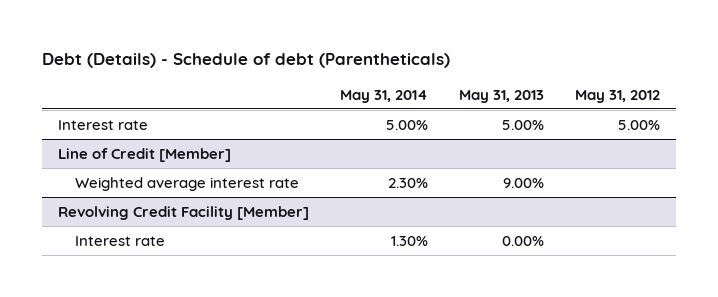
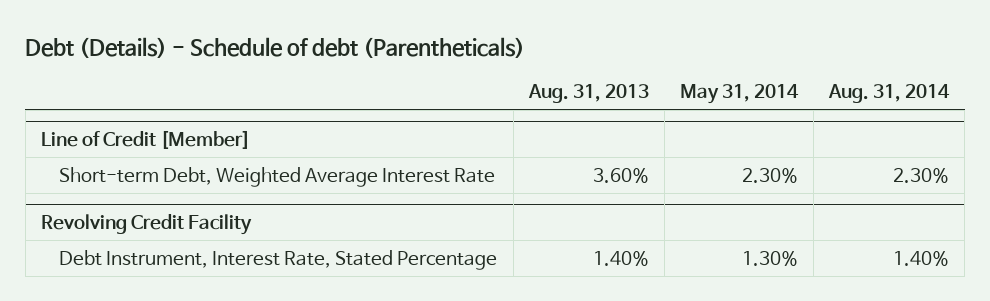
[459,89,545,103] May 31, 2013 -> none
[575,89,661,103] May 31, 2012 -> none
none -> [527,84,649,104] Aug. 31, 2013
none -> [827,84,950,104] Aug. 31, 2014
[57,119,148,130] Interest rate -> none
[75,176,300,191] Weighted average interest rate -> [59,166,496,187] Short-term Debt, Weighted Average Interest Rate
[57,205,309,220] Revolving Credit Facility [Member] -> [40,213,252,235] Revolving Credit Facility
[75,235,166,246] Interest rate -> [59,249,498,270] Debt Instrument, Interest Rate, Stated Percentage

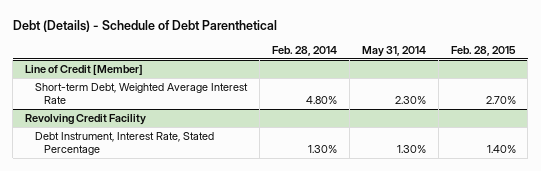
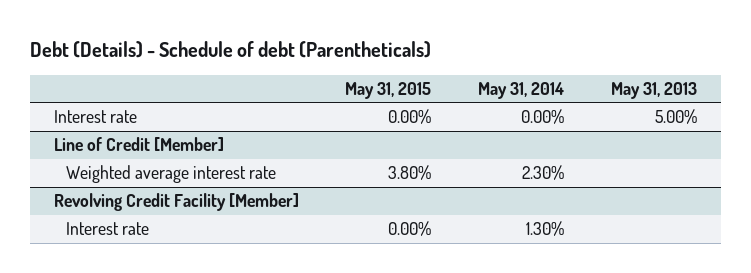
[12,19,277,32] Debt (Details) - Schedule of Debt Parenthetical -> [30,41,432,59] Debt (Details) - Schedule of debt (Parentheticals)
[271,45,337,56] Feb. 28, 2014 -> none
[450,45,516,56] Feb. 28, 2015 -> none
none -> [345,81,432,99] May 31, 2015
none -> [611,81,698,99] May 31, 2013
none -> [53,110,137,124] Interest rate
[34,82,248,104] Short-term Debt, Weighted Average Interest Rate -> [66,165,277,184] Weighted average interest rate
[25,113,147,125] Revolving Credit Facility -> [53,193,299,212] Revolving Credit Facility [Member]
[34,131,214,155] Debt Instrument, Interest Rate, Stated Percentage -> [66,222,150,236] Interest rate

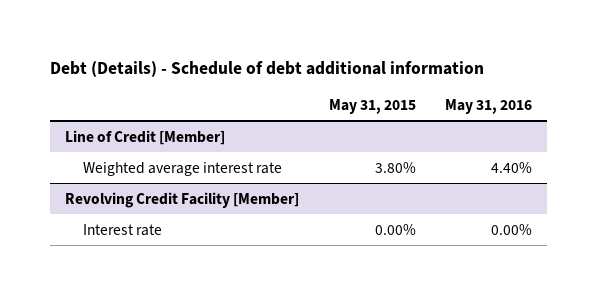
[30,41,432,59] Debt (Details) - Schedule of debt (Parentheticals) -> [49,60,484,77] Debt (Details) - Schedule of debt additional information
[478,81,565,99] May 31, 2014 -> none
[611,81,698,99] May 31, 2013 -> none
none -> [445,98,533,114] May 31, 2016
[53,110,137,124] Interest rate -> none

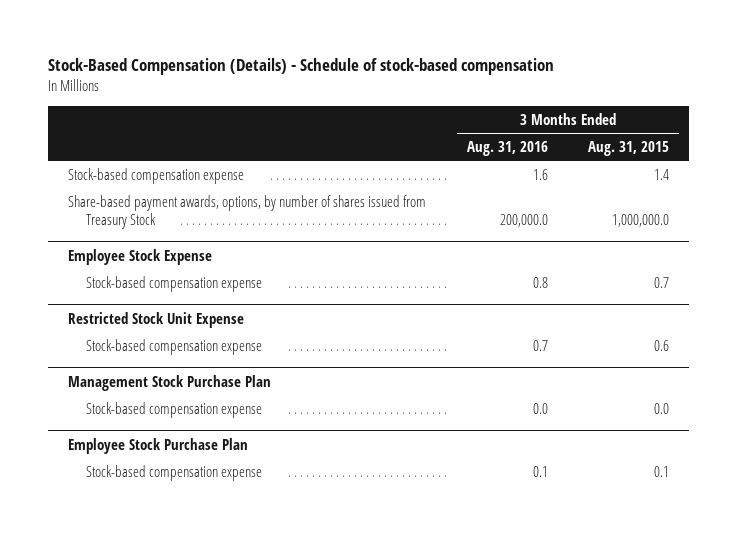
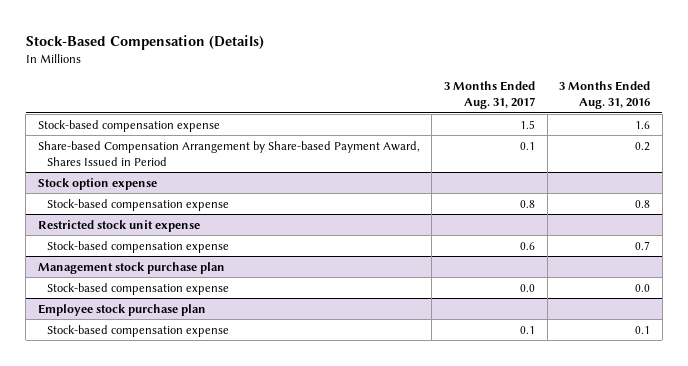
[48,58,555,76] Stock-Based Compensation (Details) - Schedule of stock-based compensation -> [25,34,264,50] Stock-Based Compensation (Details)
[587,140,669,156] Aug. 31, 2015 -> none
none -> [443,81,535,110] 3 Months Ended Aug. 31, 2017
[68,194,427,229] Share-based payment awards, options, by number of shares issued from Treasury Stock -> none
none -> [37,140,420,166] Share-based Compensation Arrangement by Share-based Payment Award, Shares Issued in Period
[68,248,213,265] Employee Stock Expense -> [37,177,157,190] Stock option expense
[68,311,245,328] Restricted Stock Unit Expense -> [37,219,200,232] Restricted stock unit expense
[68,374,272,391] Management Stock Purchase Plan -> [37,261,225,274] Management stock purchase plan
[68,437,249,454] Employee Stock Purchase Plan -> [37,303,206,316] Employee stock purchase plan

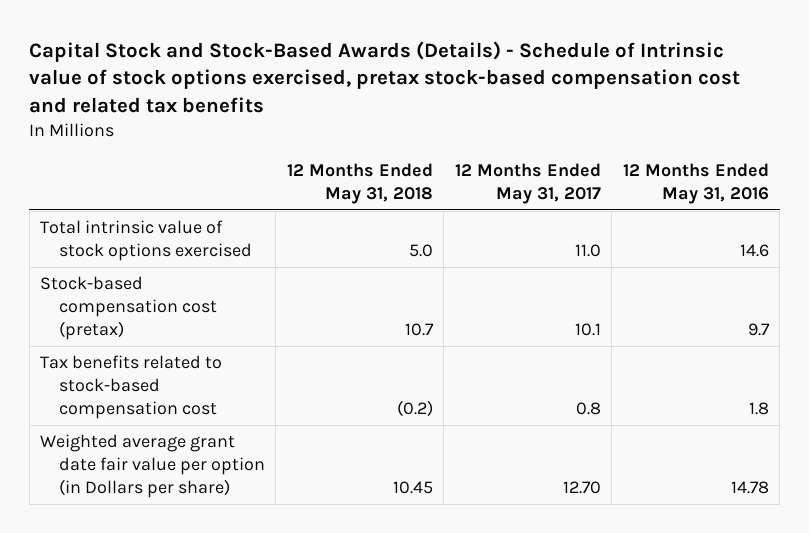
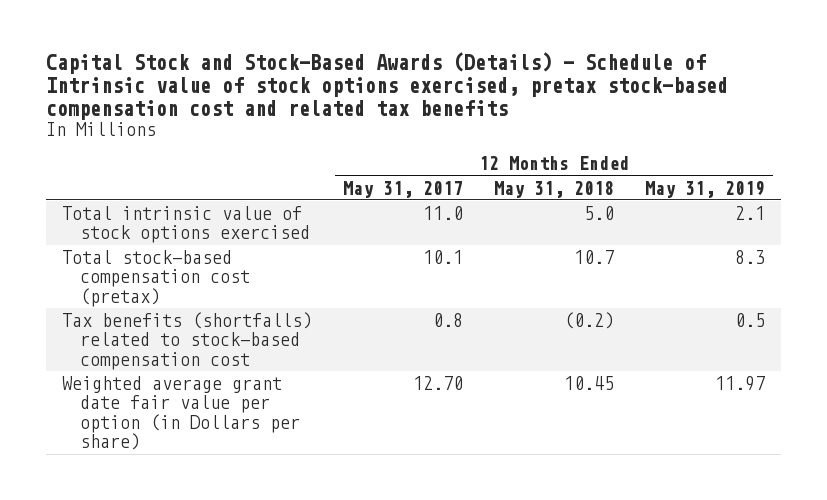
[622,162,769,204] 12 Months Ended May 31, 2016 -> none
none -> [645,180,766,198] May 31, 2019
[40,276,217,341] Stock-based compensation cost (pretax) -> [61,250,251,307] Total stock-based compensation cost (pretax)
[40,355,223,420] Tax benefits related to stock-based compensation cost -> [61,312,312,370] Tax benefits (shortfalls) related to stock-based compensation cost

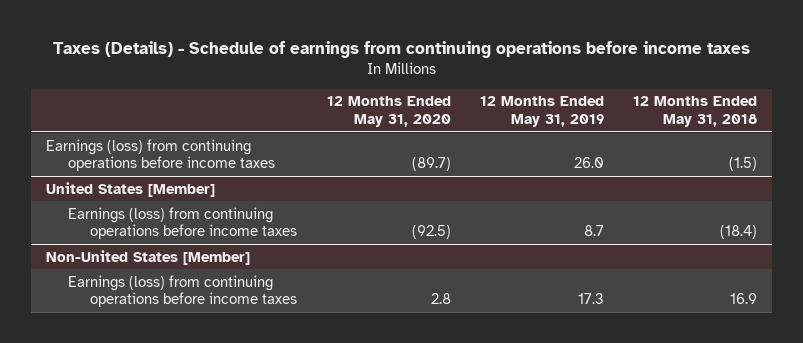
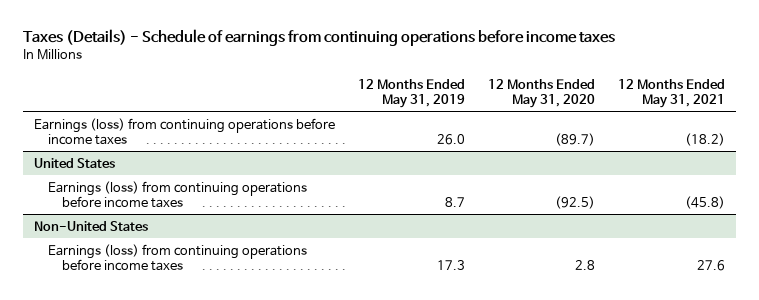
[633,96,758,128] 12 Months Ended May 31, 2018 -> none
none -> [617,78,725,108] 12 Months Ended May 31, 2021
[45,181,215,197] United States [Member] -> [34,157,116,168] United States
[45,249,250,265] Non-United States [Member] -> [34,220,149,231] Non-United States

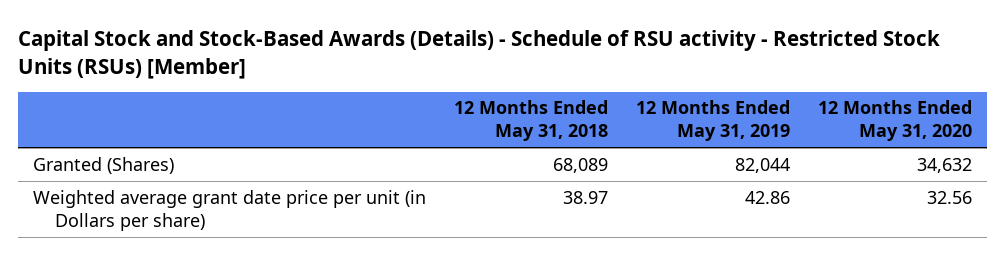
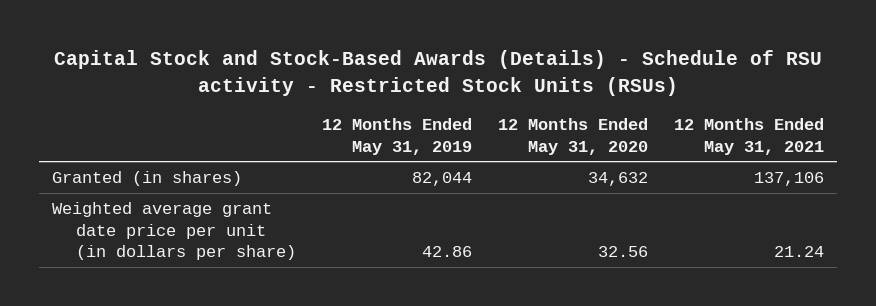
[18,30,941,79] Capital Stock and Stock-Based Awards (Details) - Schedule of RSU activity - Restricted Stock Units (RSUs) [Member] -> [53,50,822,97] Capital Stock and Stock-Based Awards (Details) - Schedule of RSU activity - Restricted Stock Units (RSUs)
[453,100,608,142] 12 Months Ended May 31, 2018 -> none
none -> [674,118,825,155] 12 Months Ended May 31, 2021
[32,156,174,174] Granted (Shares) -> [51,170,242,186] Granted (in shares)
[32,189,426,231] Weighted average grant date price per unit (in Dollars per share) -> [51,201,297,261] Weighted average grant date price per unit (in dollars per share)

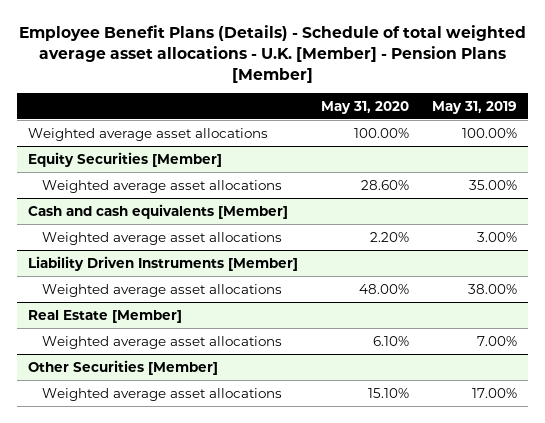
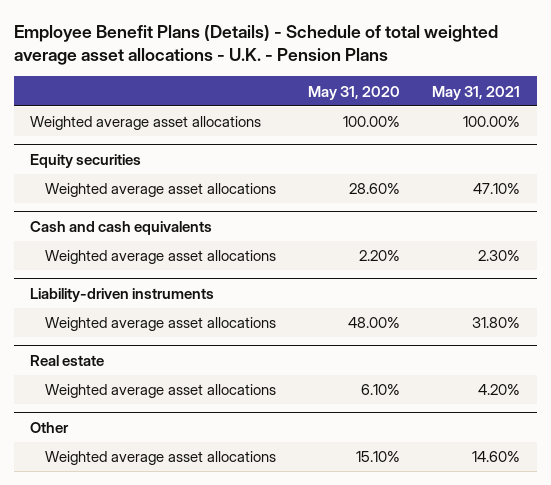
[18,24,526,83] Employee Benefit Plans (Details) - Schedule of total weighted average asset allocations - U.K. [Member] - Pension Plans [Member] -> [14,24,499,66] Employee Benefit Plans (Details) - Schedule of total weighted average asset allocations - U.K. - Pension Plans
[432,100,518,114] May 31, 2019 -> none
none -> [432,85,521,100] May 31, 2021
[28,151,223,167] Equity Securities [Member] -> [30,154,142,169] Equity securities
[28,203,289,219] Cash and cash equivalents [Member] -> [30,221,213,236] Cash and cash equivalents
[28,255,299,271] Liability Driven Instruments [Member] -> [30,288,215,303] Liability-driven instruments
[28,309,183,323] Real Estate [Member] -> [30,355,105,367] Real estate
[28,359,219,375] Other Securities [Member] -> [30,422,70,434] Other

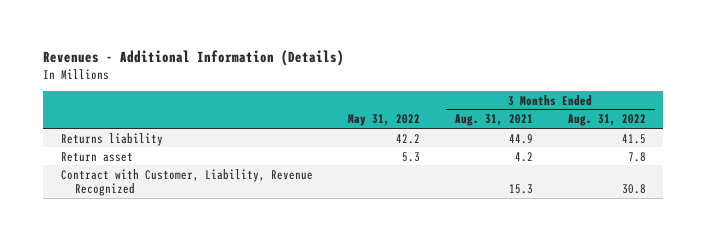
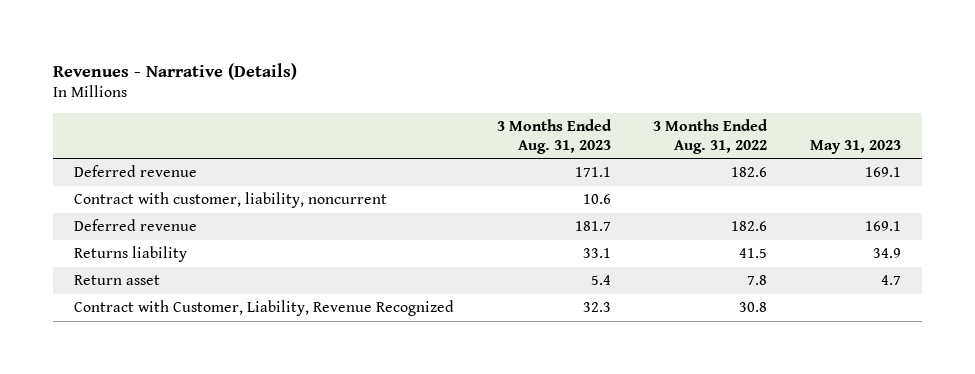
[43,50,345,67] Revenues - Additional Information (Details) -> [52,62,297,80] Revenues - Narrative (Details)
[347,114,420,127] May 31, 2022 -> none
[454,114,533,127] Aug. 31, 2021 -> none
none -> [496,118,612,154] 3 Months Ended Aug. 31, 2023
none -> [810,139,902,154] May 31, 2023
none -> [73,165,197,178] Deferred revenue
none -> [73,192,387,209] Contract with customer, liability, noncurrent
none -> [73,219,197,232] Deferred revenue

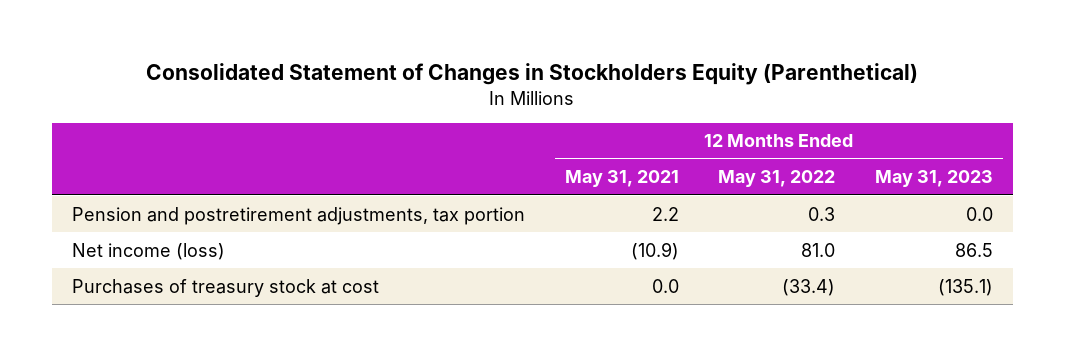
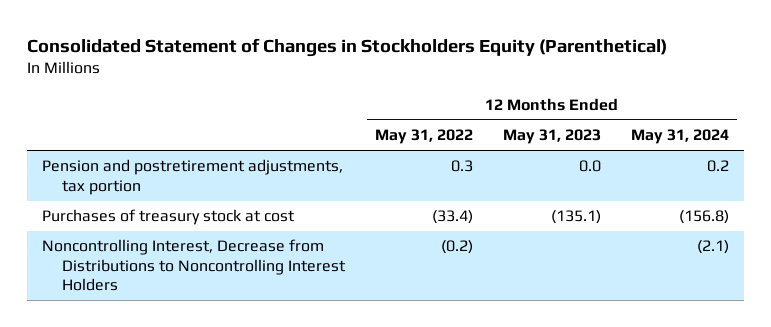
[564,170,679,188] May 31, 2021 -> none
none -> [631,129,730,145] May 31, 2024
[72,242,226,260] Net income (loss) -> none
none -> [42,239,346,292] Noncontrolling Interest, Decrease from Distributions to Noncontrolling Interest Holders

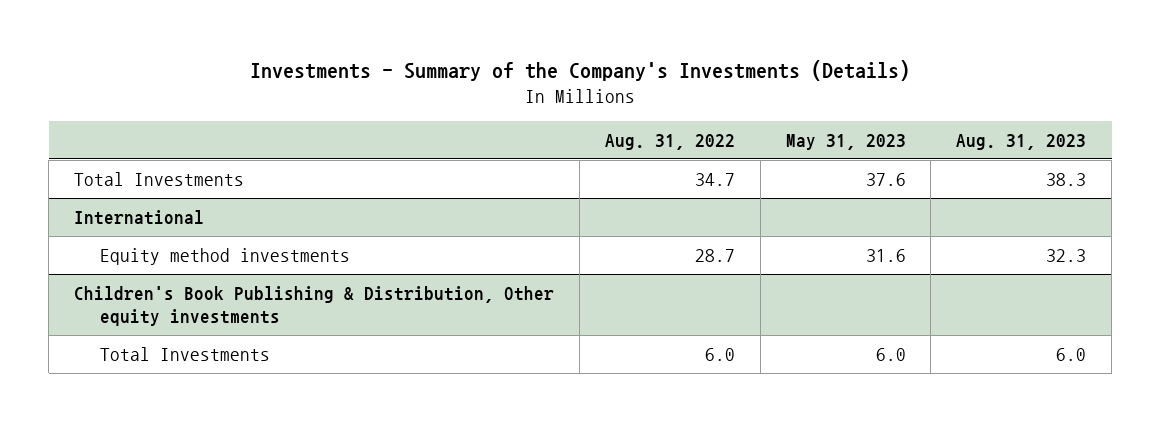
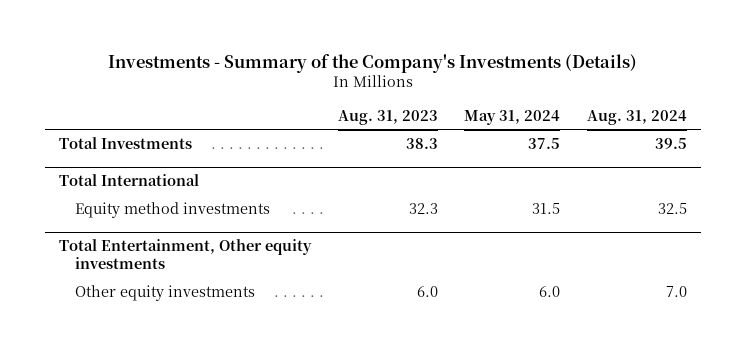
[604,133,735,150] Aug. 31, 2022 -> none
[785,133,906,150] May 31, 2023 -> none
none -> [464,109,561,125] May 31, 2024
none -> [587,109,688,125] Aug. 31, 2024
[73,209,204,225] International -> [58,174,199,187] Total International
[73,285,554,327] Children's Book Publishing & Distribution, Other equity investments -> none
[99,346,270,361] Total Investments -> none
none -> [58,239,312,270] Total Entertainment, Other equity investments
none -> [75,285,256,302] Other equity investments

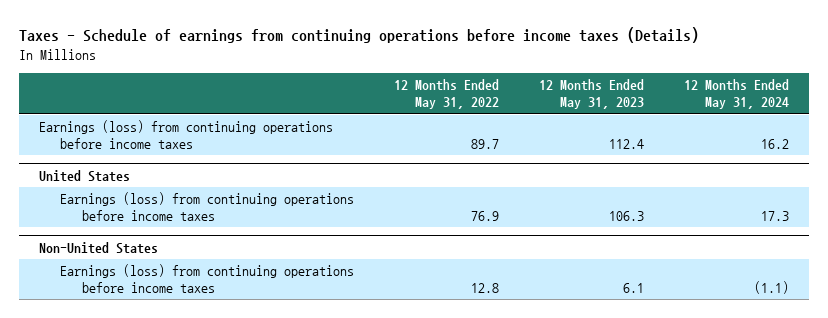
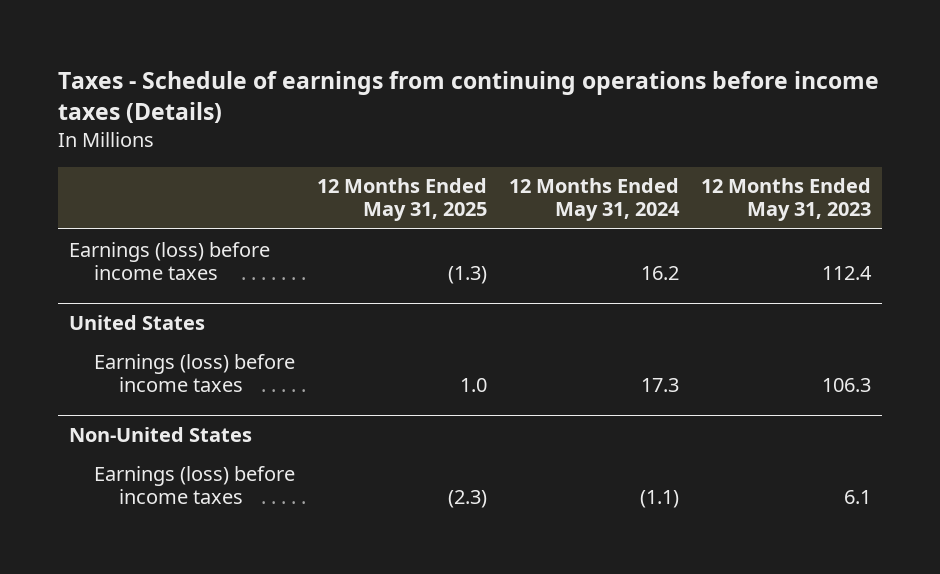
[394,79,500,110] 12 Months Ended May 31, 2022 -> none
none -> [316,178,487,222] 12 Months Ended May 31, 2025
[38,120,333,150] Earnings (loss) from continuing operations before income taxes -> [68,241,270,280] Earnings (loss) before income taxes
[60,192,355,222] Earnings (loss) from continuing operations before income taxes -> [93,353,295,392] Earnings (loss) before income taxes
[60,264,355,294] Earnings (loss) from continuing operations before income taxes -> [93,465,295,504] Earnings (loss) before income taxes

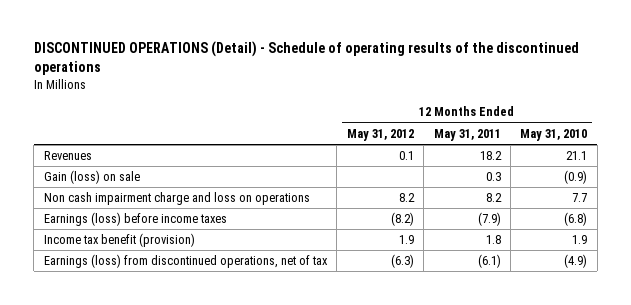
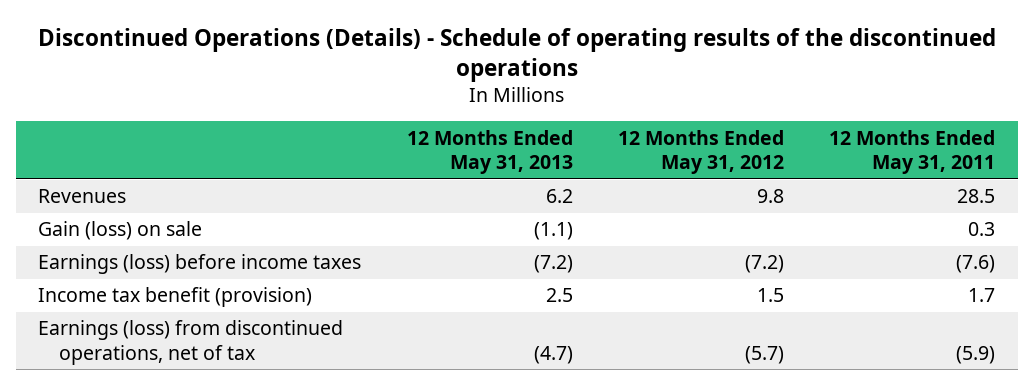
[33,41,579,76] DISCONTINUED OPERATIONS (Detail) - Schedule of operating results of the discontinued operations -> [37,27,996,82] Discontinued Operations (Details) - Schedule of operating results of the discontinued operations
[520,128,588,141] May 31, 2010 -> none
none -> [406,129,573,175] 12 Months Ended May 31, 2013
[398,151,414,161] 0.1 -> [757,189,785,204] 9.8
[479,151,502,161] 18.2 -> [957,189,996,204] 28.5
[43,192,310,206] Non cash impairment charge and loss on operations -> none
[390,212,414,227] (8.2) -> [745,255,785,274] (7.2)
[477,212,501,227] (7.9) -> [956,255,996,274] (7.6)
[398,235,414,245] 1.9 -> [757,288,785,303] 1.5
[485,235,501,245] 1.8 -> [968,288,996,303] 1.7
[390,254,414,269] (6.3) -> [745,345,785,364] (5.7)
[477,254,501,269] (6.1) -> [956,345,996,364] (5.9)

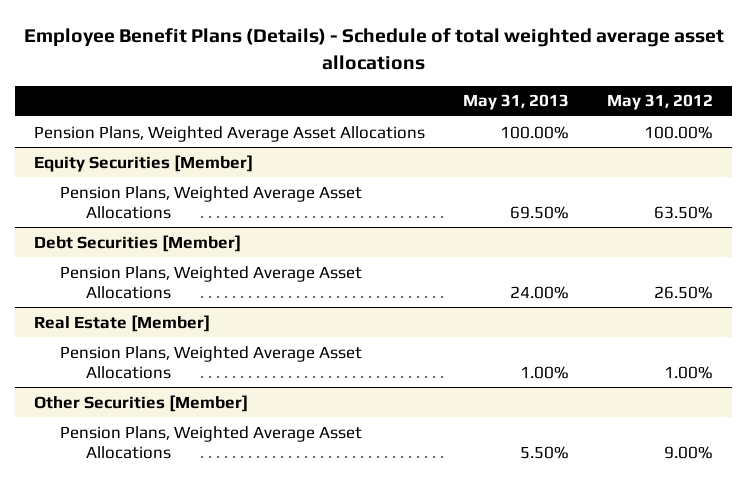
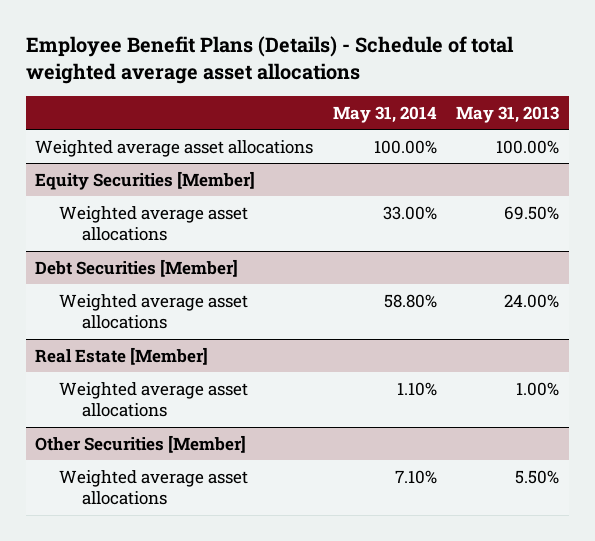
[606,94,713,111] May 31, 2012 -> none
none -> [332,105,437,123] May 31, 2014
[34,125,426,142] Pension Plans, Weighted Average Asset Allocations -> [35,139,314,157] Weighted average asset allocations
[60,185,363,220] Pension Plans, Weighted Average Asset Allocations -> [58,205,248,242] Weighted average asset allocations
[60,265,363,300] Pension Plans, Weighted Average Asset Allocations -> [58,293,248,330] Weighted average asset allocations
[60,345,363,380] Pension Plans, Weighted Average Asset Allocations -> [58,381,248,418] Weighted average asset allocations
[60,425,363,460] Pension Plans, Weighted Average Asset Allocations -> [58,469,248,506] Weighted average asset allocations

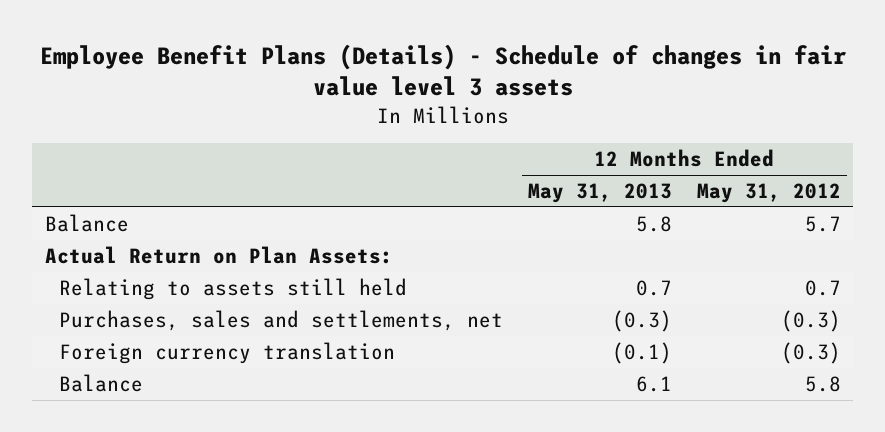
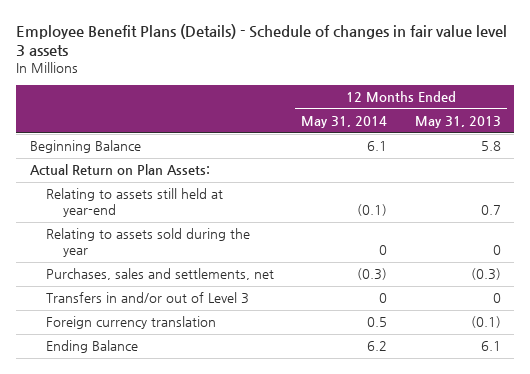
[696,183,841,204] May 31, 2012 -> none
none -> [301,116,388,129] May 31, 2014
[44,214,129,233] Balance -> [29,140,141,154] Beginning Balance
[59,278,408,301] Relating to assets still held -> [46,188,224,218] Relating to assets still held at year-end
none -> [46,228,251,258] Relating to assets sold during the year
none -> [46,292,250,305] Transfers in and/or out of Level 3
[59,374,144,393] Balance -> [46,340,139,354] Ending Balance

